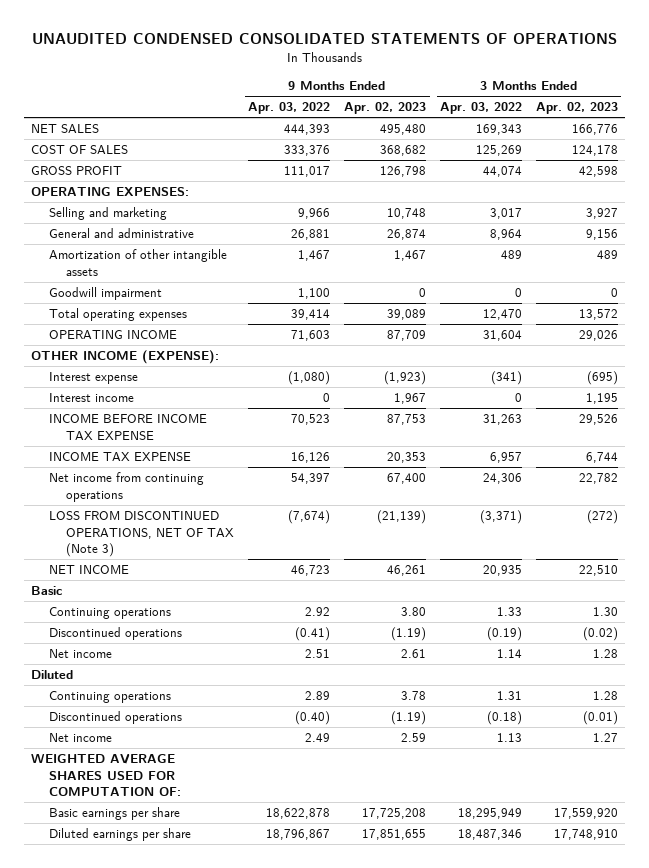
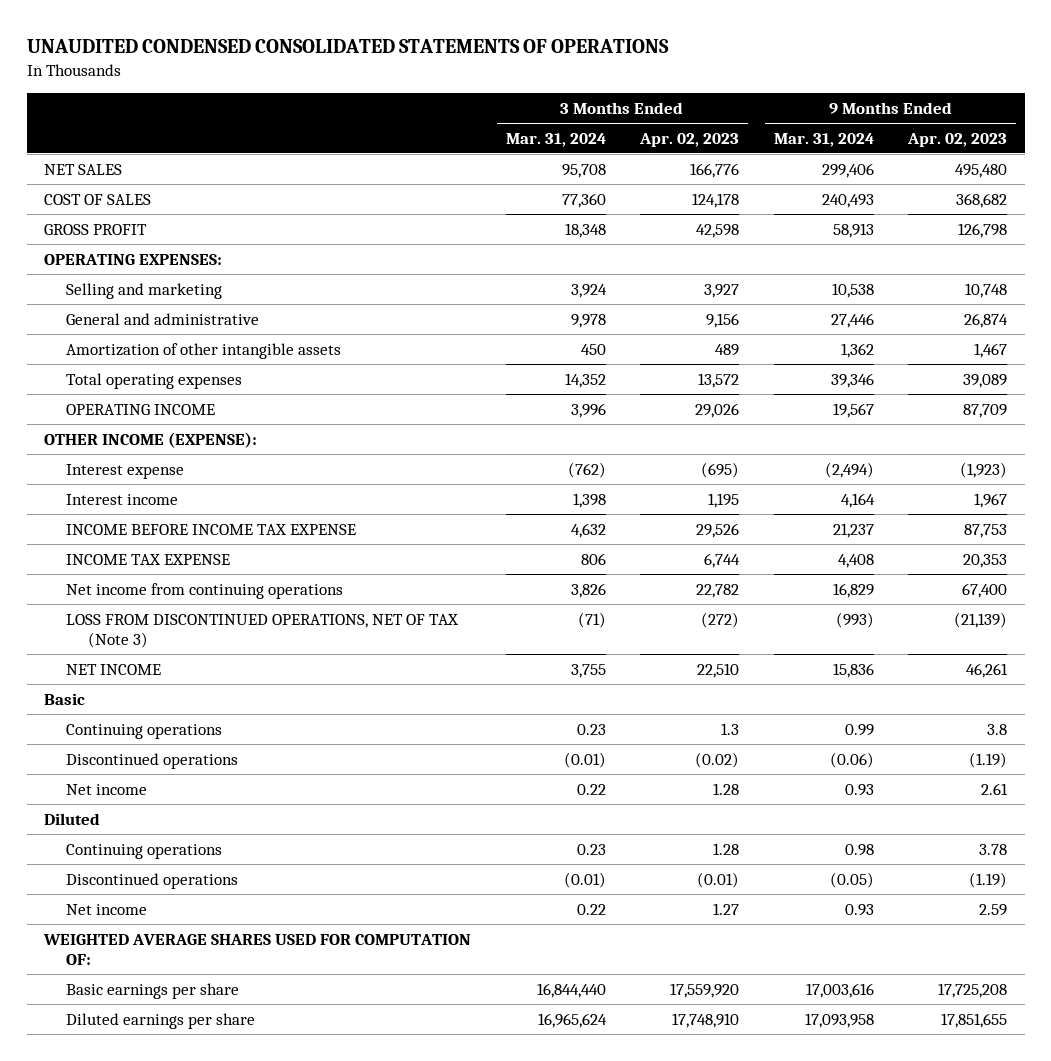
[248,102,331,115] Apr. 03, 2022 -> none
[440,102,523,115] Apr. 03, 2022 -> none
none -> [505,132,606,147] Mar. 31, 2024
none -> [773,132,874,147] Mar. 31, 2024
[48,287,162,301] Goodwill impairment -> none
[401,607,427,617] 3.80 -> [987,723,1008,735] 3.8
[592,607,618,617] 1.30 -> [721,722,740,735] 1.3

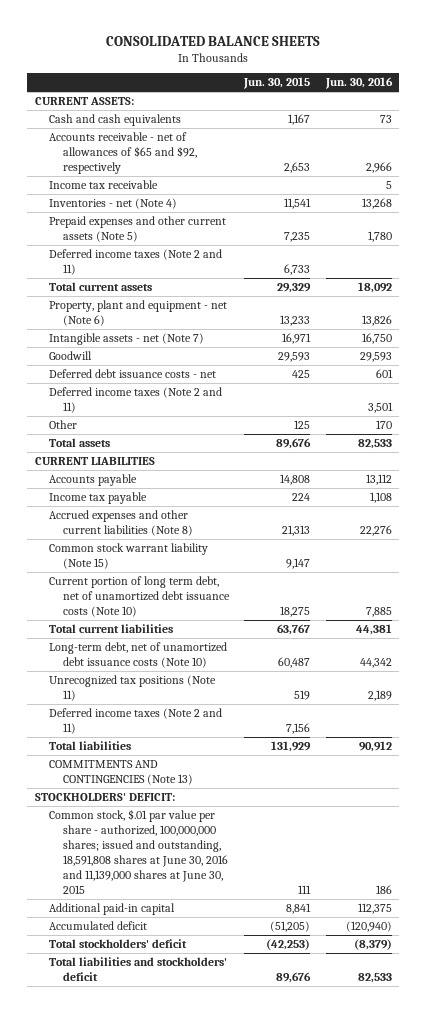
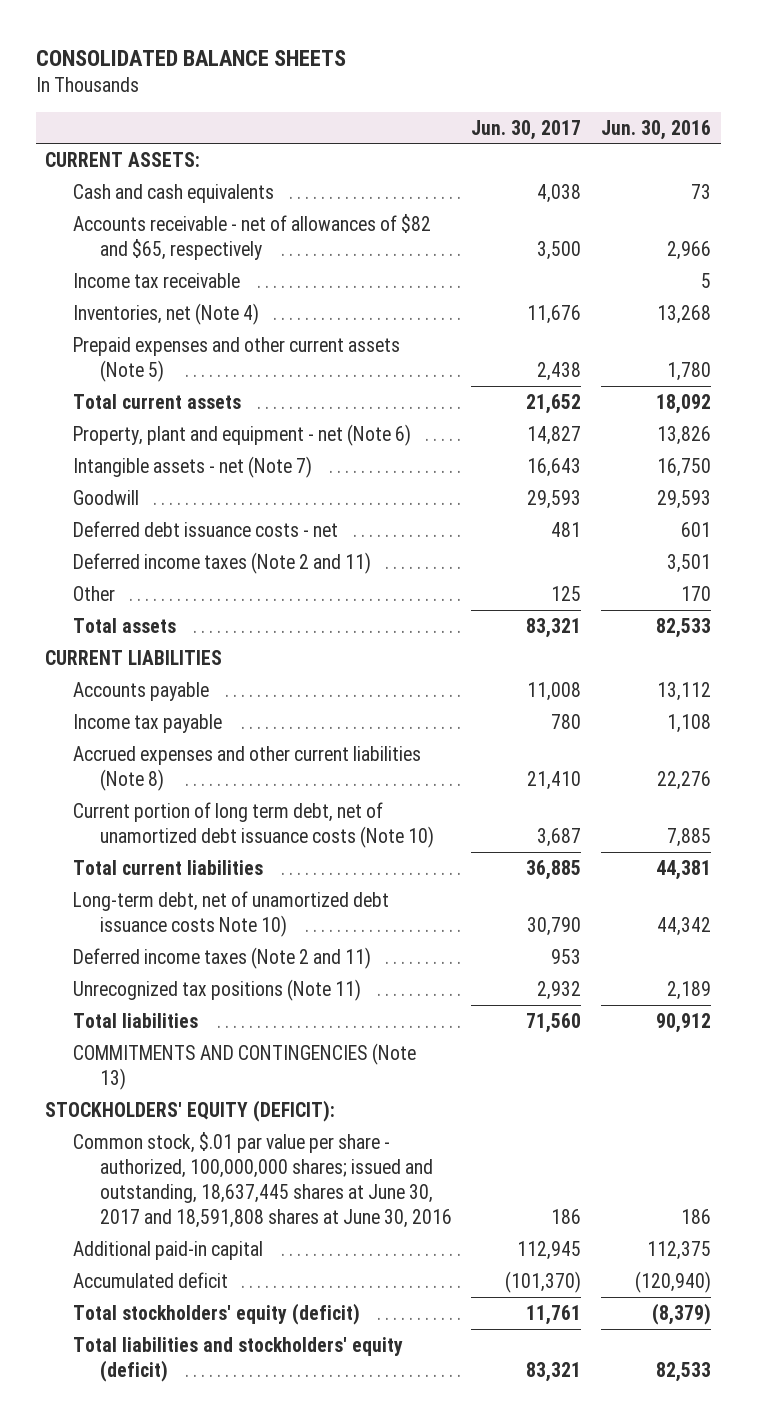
[243,77,311,90] Jun. 30, 2015 -> none
none -> [471,119,582,140] Jun. 30, 2017
[49,132,198,175] Accounts receivable - net of allowances of $65 and $92, respectively -> [72,213,431,260] Accounts receivable - net of allowances of $82 and $65, respectively
[49,198,178,210] Inventories - net (Note 4) -> [72,302,259,325] Inventories, net (Note 4)
[49,249,223,276] Deferred income taxes (Note 2 and 11) -> none
[49,543,209,570] Common stock warrant liability (Note 15) -> none
[49,642,228,669] Long-term debt, net of unamortized debt issuance costs (Note 10) -> [72,890,389,937] Long-term debt, net of unamortized debt issuance costs Note 10)
[49,675,217,702] Unrecognized tax positions (Note 11) -> [72,978,361,1001] Unrecognized tax positions (Note 11)
[35,793,176,802] STOCKHOLDERS' DEFICIT: -> [45,1099,336,1122] STOCKHOLDERS' EQUITY (DEFICIT):
[49,809,229,895] Common stock, $.01 par value per share - authorized, 100,000,000 shares; issued and outstanding, 18,591,808 shares at June 30, 2016 and 11,139,000 shares at June 30, 2015 -> [72,1131,452,1228] Common stock, $.01 par value per share - authorized, 100,000,000 shares; issued and outstanding, 18,637,445 shares at June 30, 2017 and 18,591,808 shares at June 30, 2016
[49,939,188,949] Total stockholders' deficit -> [72,1302,360,1325] Total stockholders' equity (deficit)
[49,957,228,982] Total liabilities and stockholders' deficit -> [72,1336,403,1382] Total liabilities and stockholders' equity (deficit)

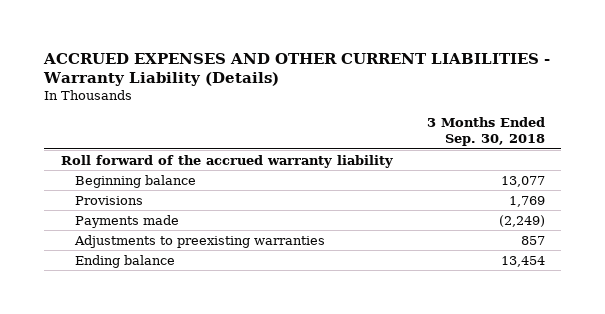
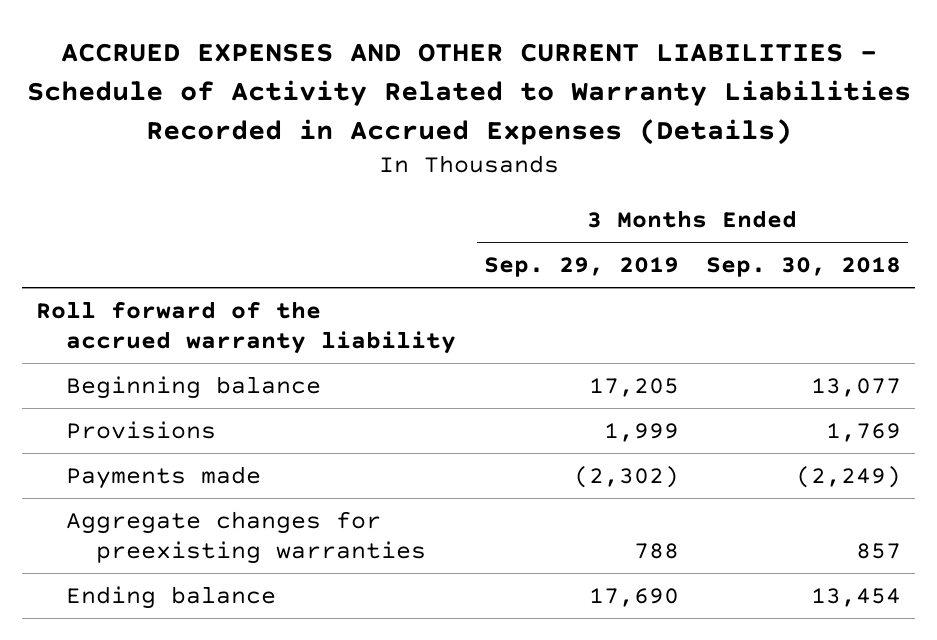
[42,52,550,87] ACCRUED EXPENSES AND OTHER CURRENT LIABILITIES - Warranty Liability (Details) -> [26,42,911,145] ACCRUED EXPENSES AND OTHER CURRENT LIABILITIES - Schedule of Activity Related to Warranty Liabilities Recorded in Accrued Expenses (Details)
none -> [483,257,679,278] Sep. 29, 2019
[73,234,325,248] Adjustments to preexisting warranties -> [65,510,427,564] Aggregate changes for preexisting warranties

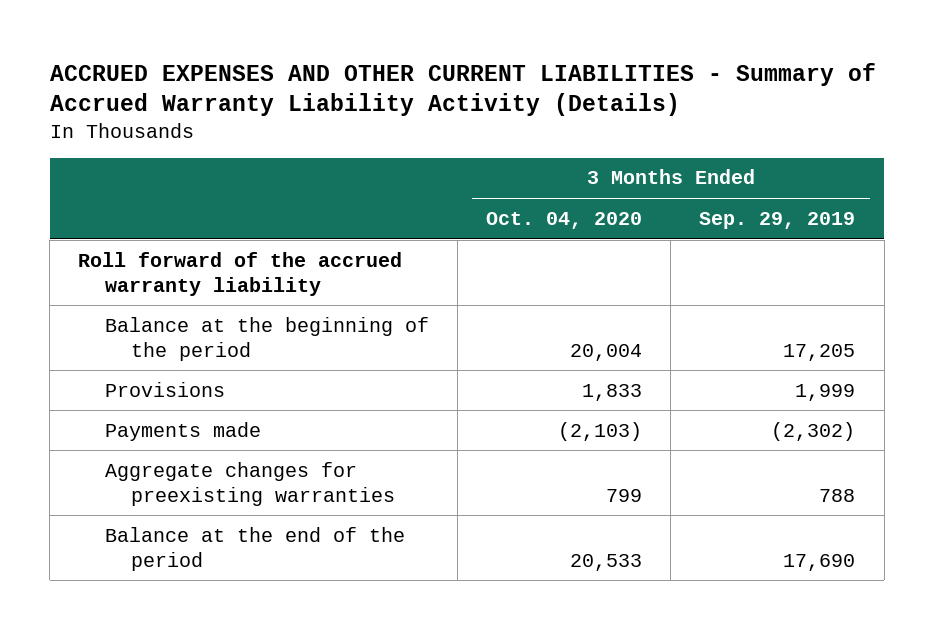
[26,42,911,145] ACCRUED EXPENSES AND OTHER CURRENT LIABILITIES - Schedule of Activity Related to Warranty Liabilities Recorded in Accrued Expenses (Details) -> [49,62,876,117] ACCRUED EXPENSES AND OTHER CURRENT LIABILITIES - Summary of Accrued Warranty Liability Activity (Details)
[706,257,902,278] Sep. 30, 2018 -> none
none -> [485,211,642,229] Oct. 04, 2020
[65,375,321,399] Beginning balance -> [104,316,429,361] Balance at the beginning of the period
[65,585,276,609] Ending balance -> [104,526,405,571] Balance at the end of the period

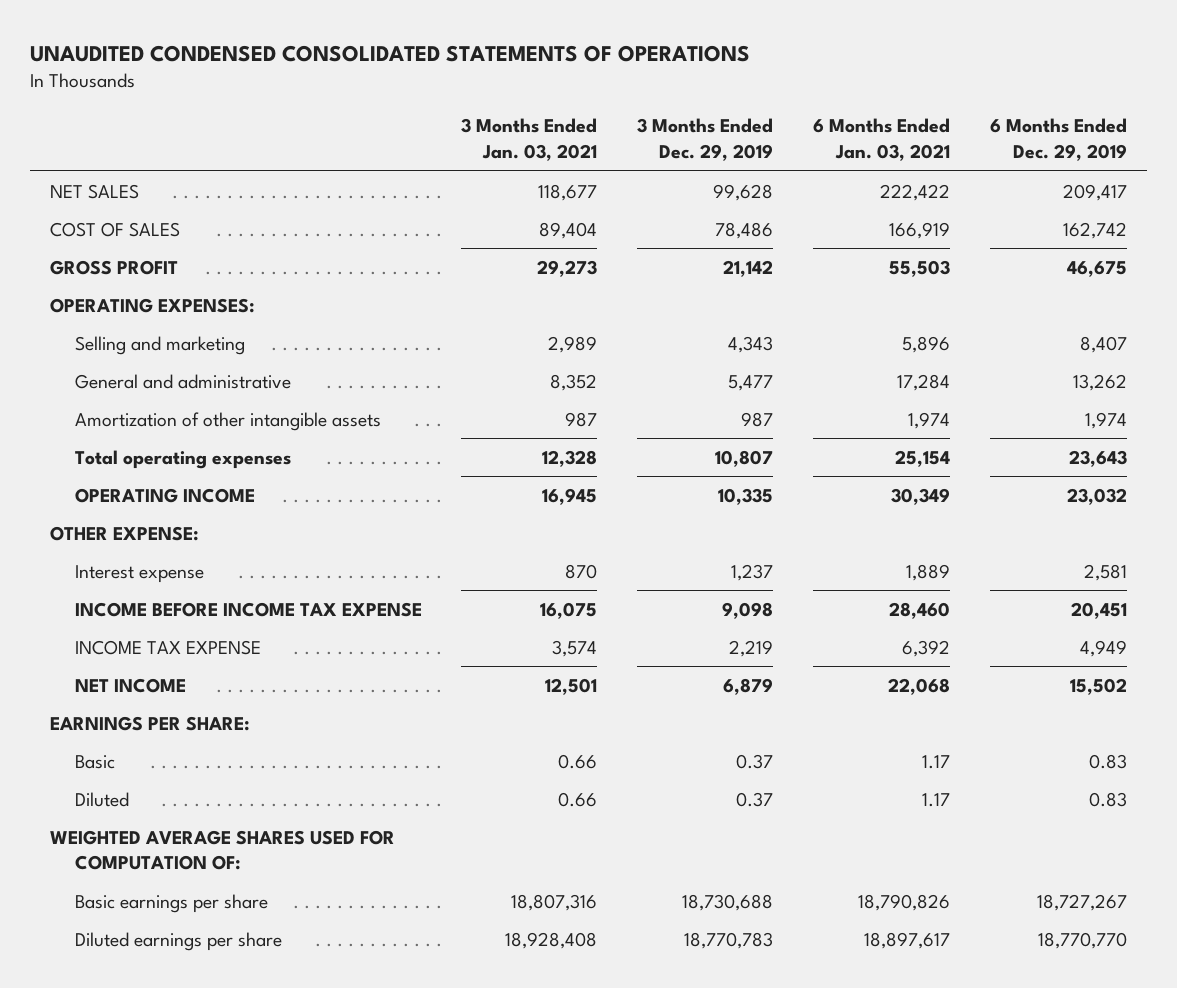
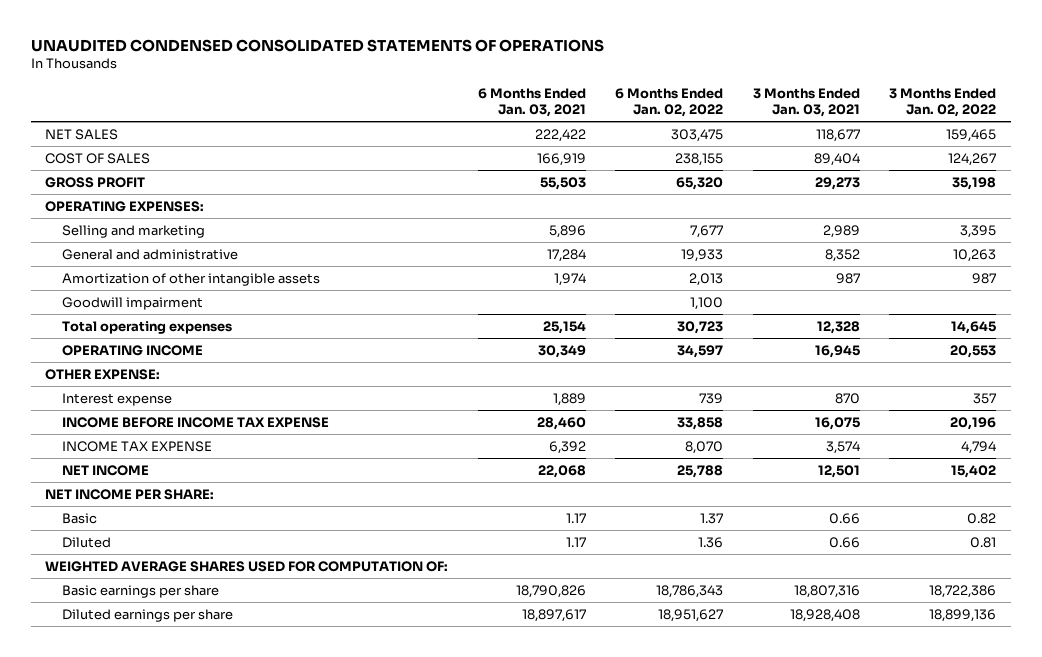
[637,118,774,161] 3 Months Ended Dec. 29, 2019 -> none
[990,118,1128,161] 6 Months Ended Dec. 29, 2019 -> none
none -> [615,88,724,118] 6 Months Ended Jan. 02, 2022
none -> [889,88,997,118] 3 Months Ended Jan. 02, 2022
none -> [62,296,204,310] Goodwill impairment
[50,715,251,731] EARNINGS PER SHARE: -> [45,488,215,500] NET INCOME PER SHARE:

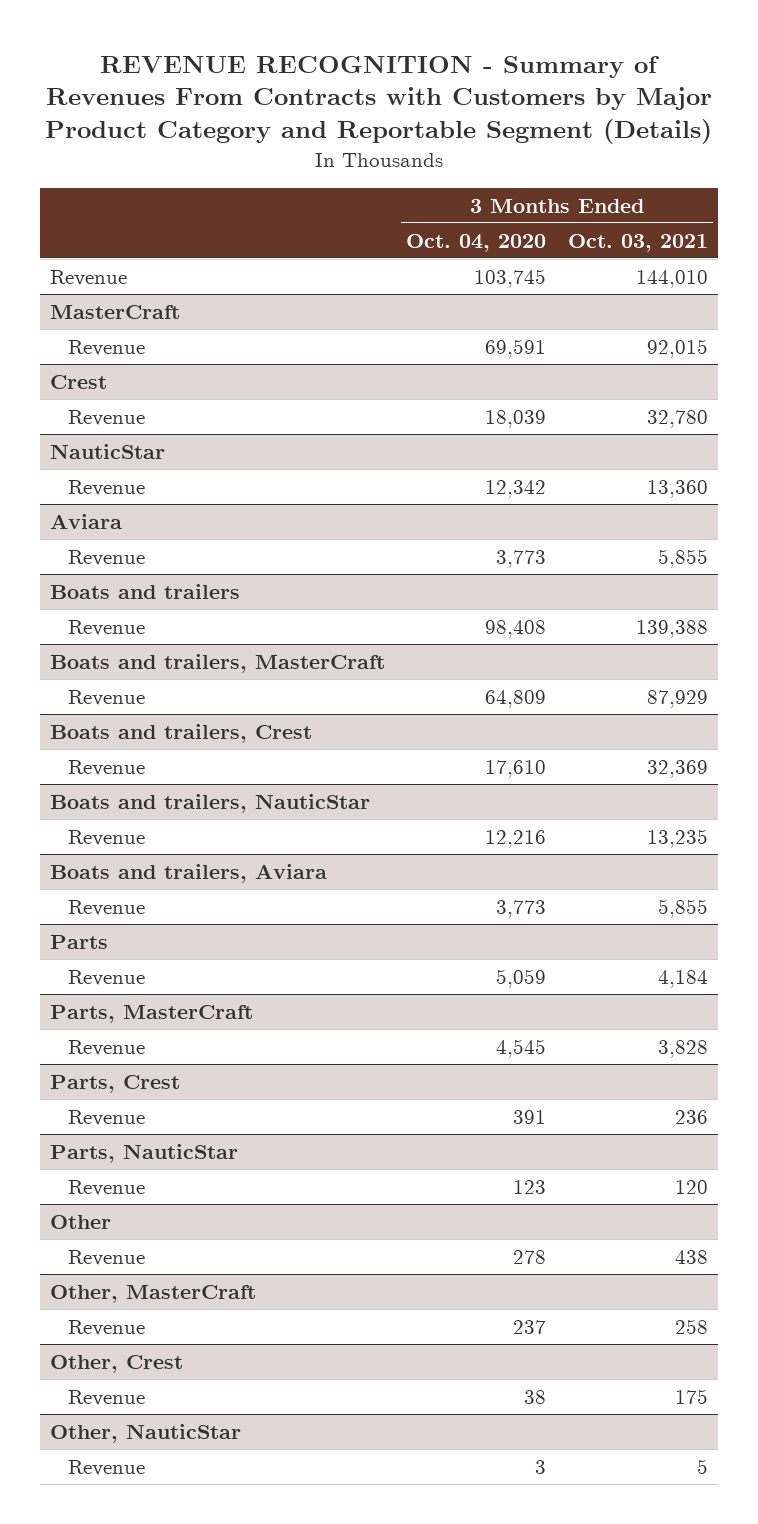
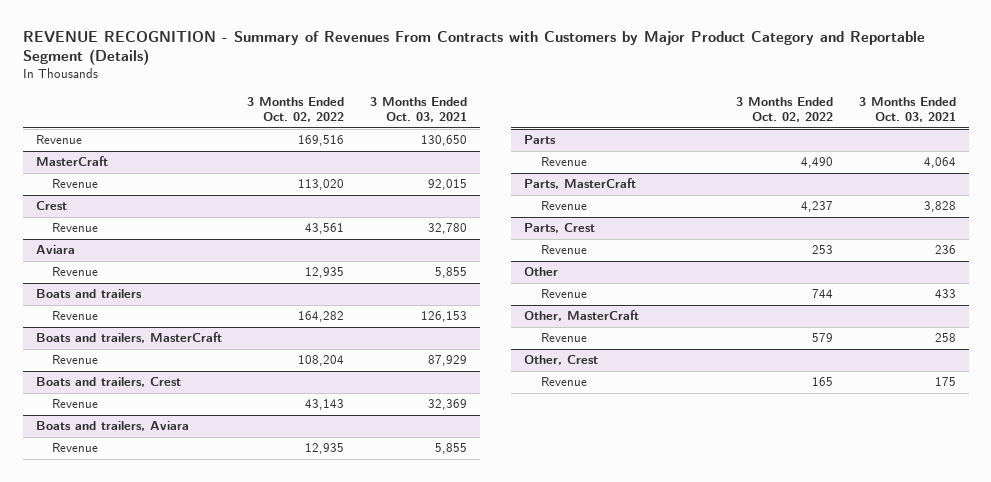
[406,233,547,252] Oct. 04, 2020 -> none
none -> [247,96,345,123] 3 Months Ended Oct. 02, 2022
[635,269,708,288] 144,010 -> [421,135,468,147] 130,650
[50,443,166,459] NauticStar -> none
[67,479,145,496] Revenue -> none
[635,619,708,638] 139,388 -> [421,311,468,323] 126,153
[50,793,371,813] Boats and trailers, NauticStar -> none
[67,829,145,846] Revenue -> none
[657,969,708,988] 4,184 -> [923,157,956,169] 4,064
[50,1143,239,1163] Parts, NauticStar -> none
[67,1179,145,1196] Revenue -> none
[674,1249,708,1264] 438 -> [934,289,956,299] 433
[50,1423,242,1443] Other, NauticStar -> none
[67,1459,145,1476] Revenue -> none

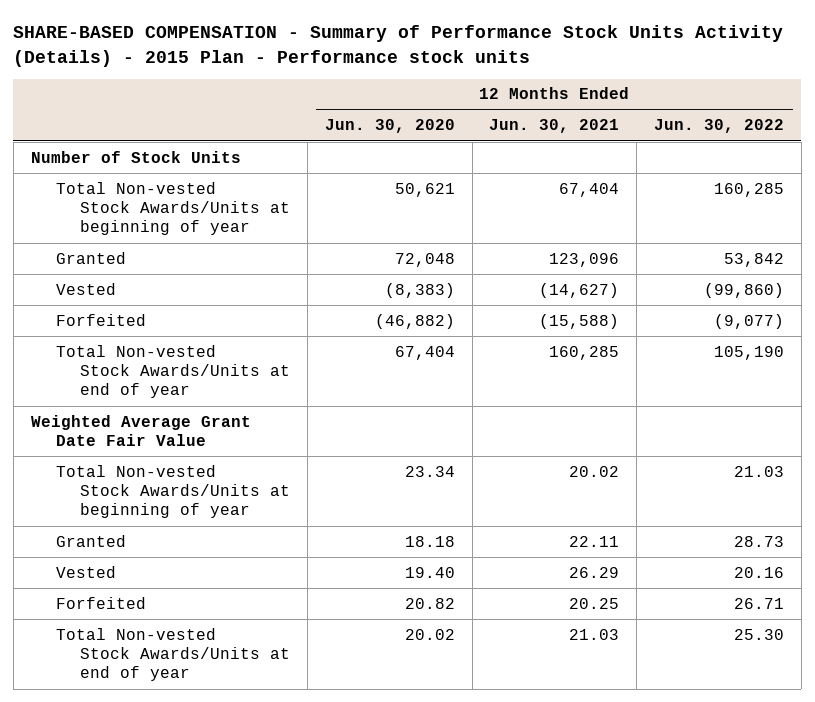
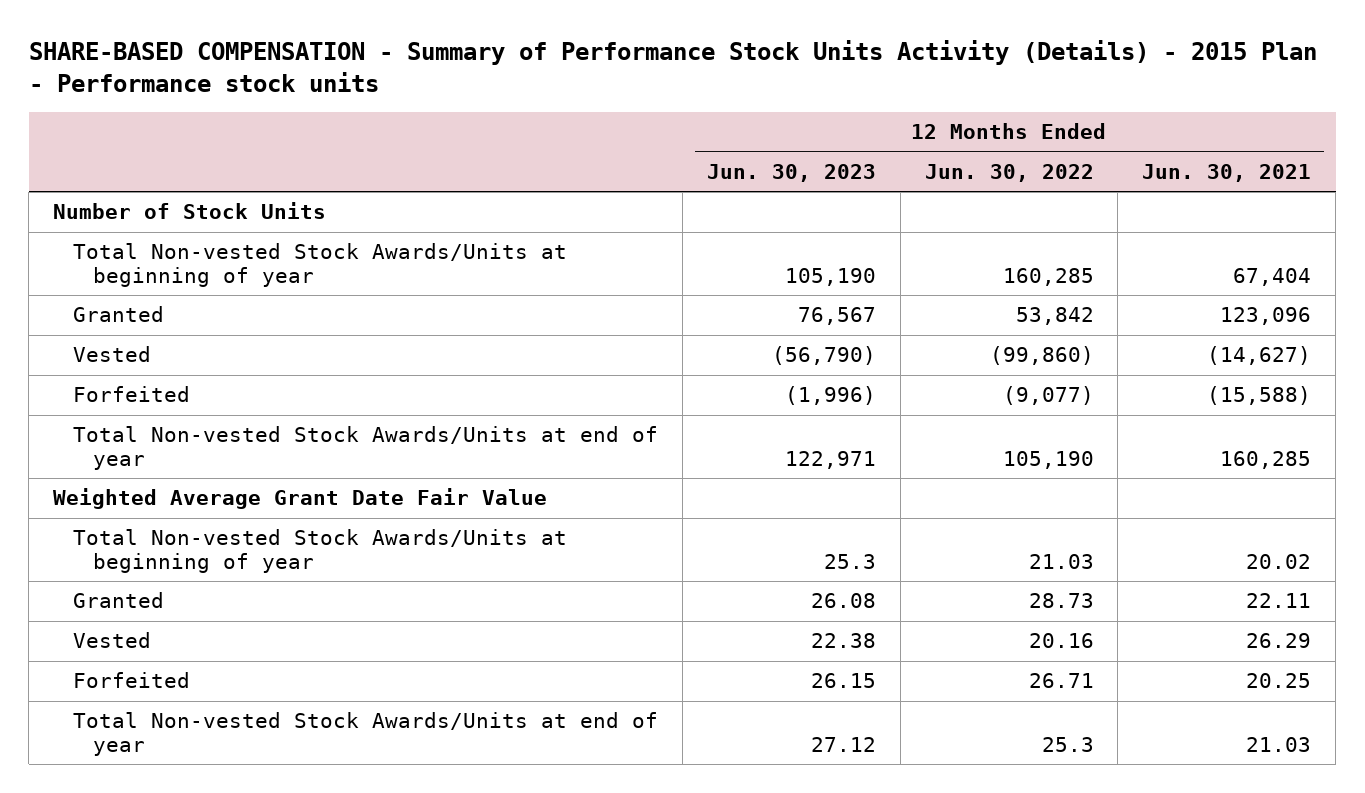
[324,119,455,134] Jun. 30, 2020 -> none
none -> [706,163,876,182] Jun. 30, 2023
[733,628,784,640] 25.30 -> [1041,737,1094,753] 25.3

